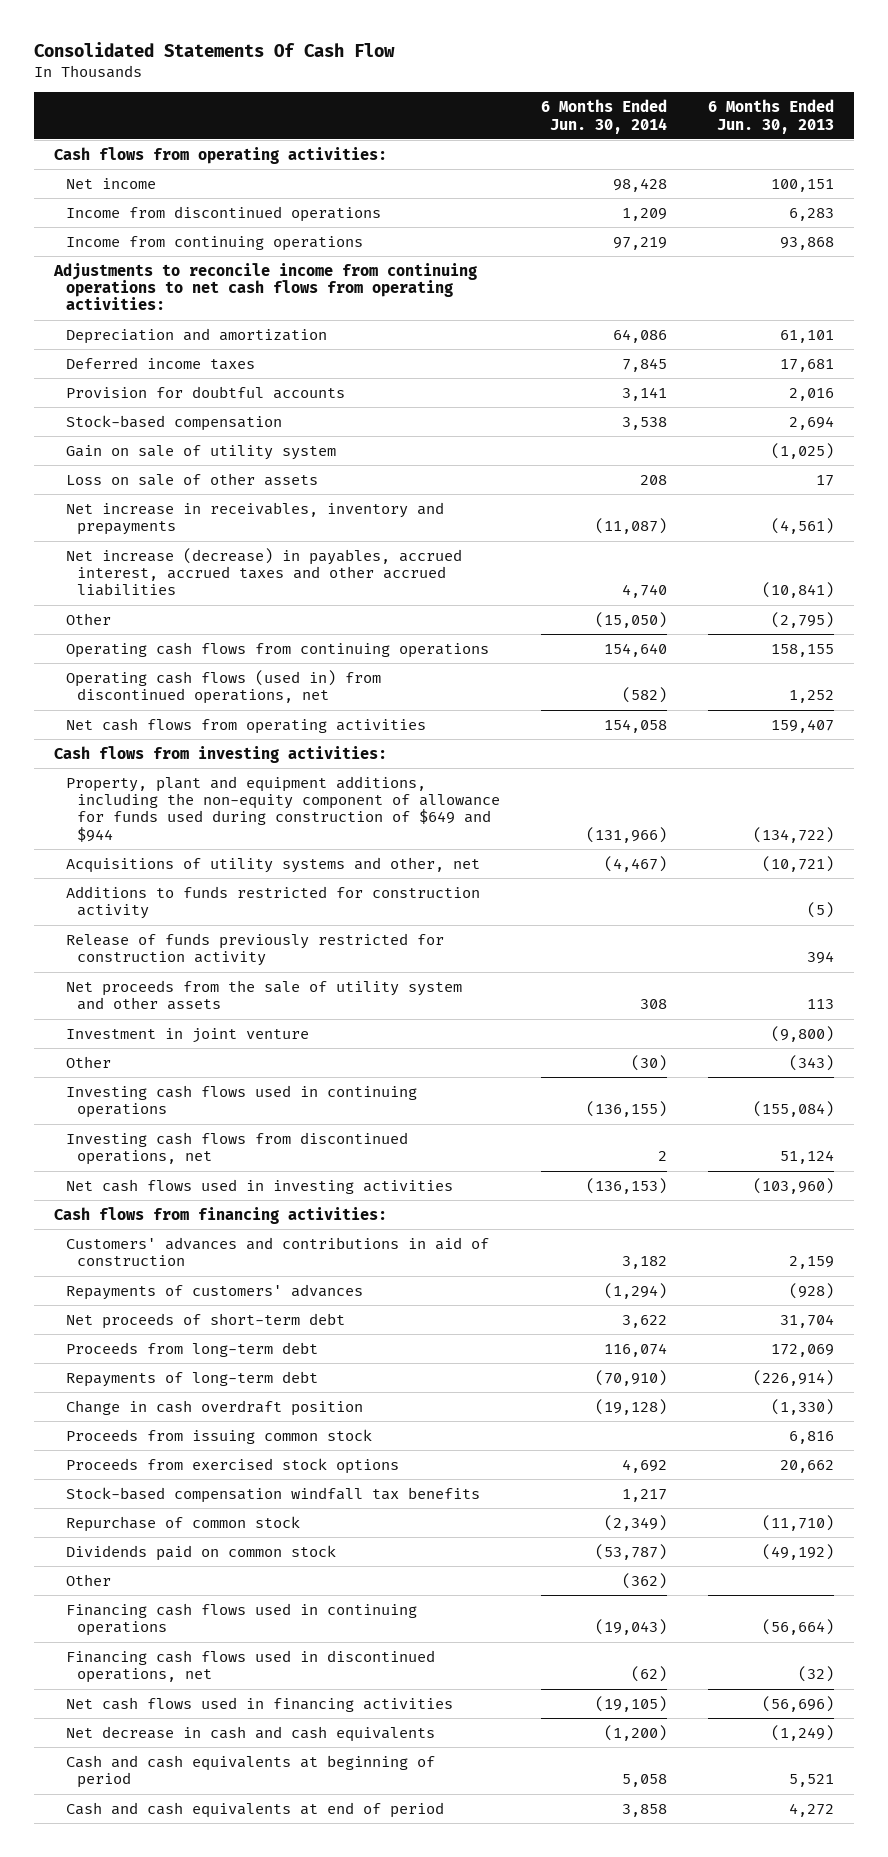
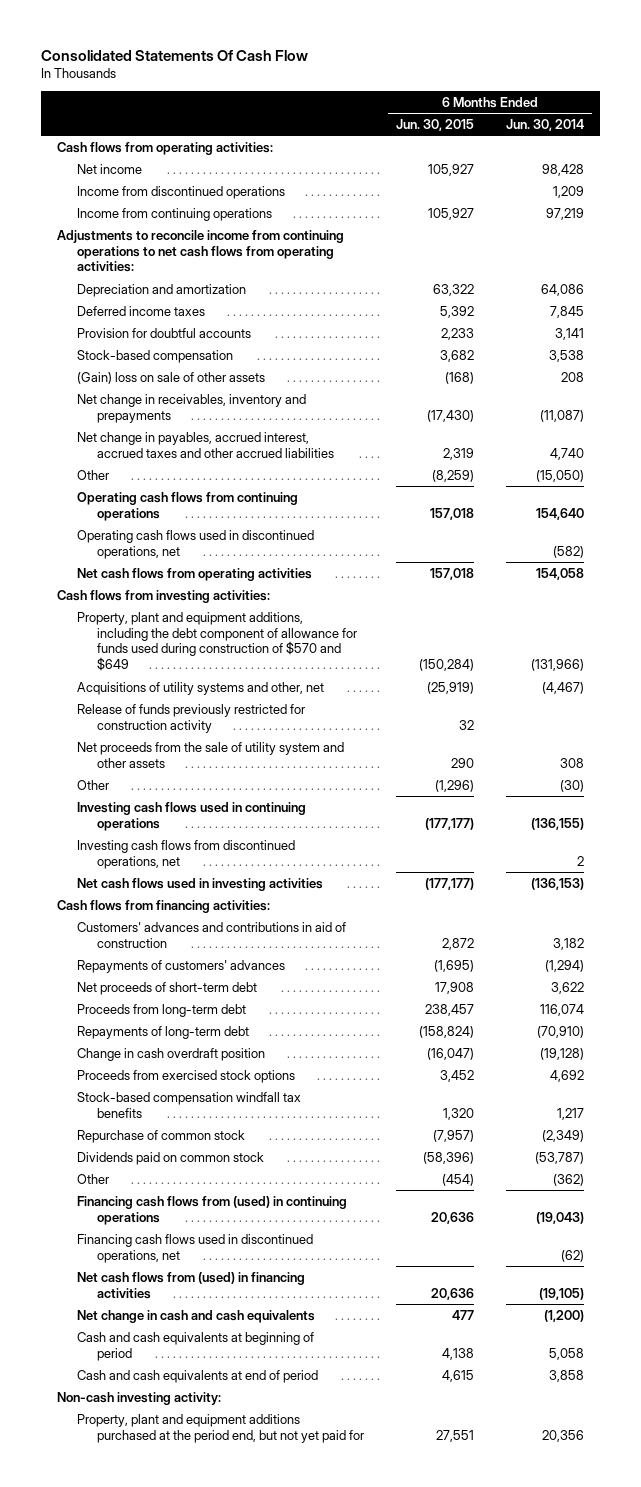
[707,99,834,134] 6 Months Ended Jun. 30, 2013 -> none
none -> [396,118,475,131] Jun. 30, 2015
[65,444,336,460] Gain on sale of utility system -> none
[65,472,318,486] Loss on sale of other assets -> [77,371,266,384] (Gain) loss on sale of other assets
[65,501,444,536] Net increase in receivables, inventory and prepayments -> [77,393,307,423] Net change in receivables, inventory and prepayments
[65,547,462,597] Net increase (decrease) in payables, accrued interest, accrued taxes and other accrued liabilities -> [77,431,334,458] Net change in payables, accrued interest, accrued taxes and other accrued liabilities
[65,669,381,705] Operating cash flows (used in) from discontinued operations, net -> [77,529,315,559] Operating cash flows used in discontinued operations, net
[65,775,501,842] Property, plant and equipment additions, including the non-equity component of allowance for funds used during construction of $649 and $944 -> [77,611,357,672] Property, plant and equipment additions, including the debt component of allowance for funds used during construction of $570 and $649
[65,885,480,920] Additions to funds restricted for construction activity -> none
[65,1027,309,1043] Investment in joint venture -> none
[65,1428,372,1444] Proceeds from issuing common stock -> none
[65,1602,417,1637] Financing cash flows used in continuing operations -> [77,1195,348,1225] Financing cash flows from (used) in continuing operations
[65,1696,453,1712] Net cash flows used in financing activities -> [77,1271,306,1299] Net cash flows from (used) in financing activities
[65,1725,435,1742] Net decrease in cash and cash equivalents -> [77,1309,316,1323] Net change in cash and cash equivalents
none -> [57,1391,222,1405] Non-cash investing activity:
none -> [77,1413,364,1443] Property, plant and equipment additions purchased at the period end, but not yet paid for

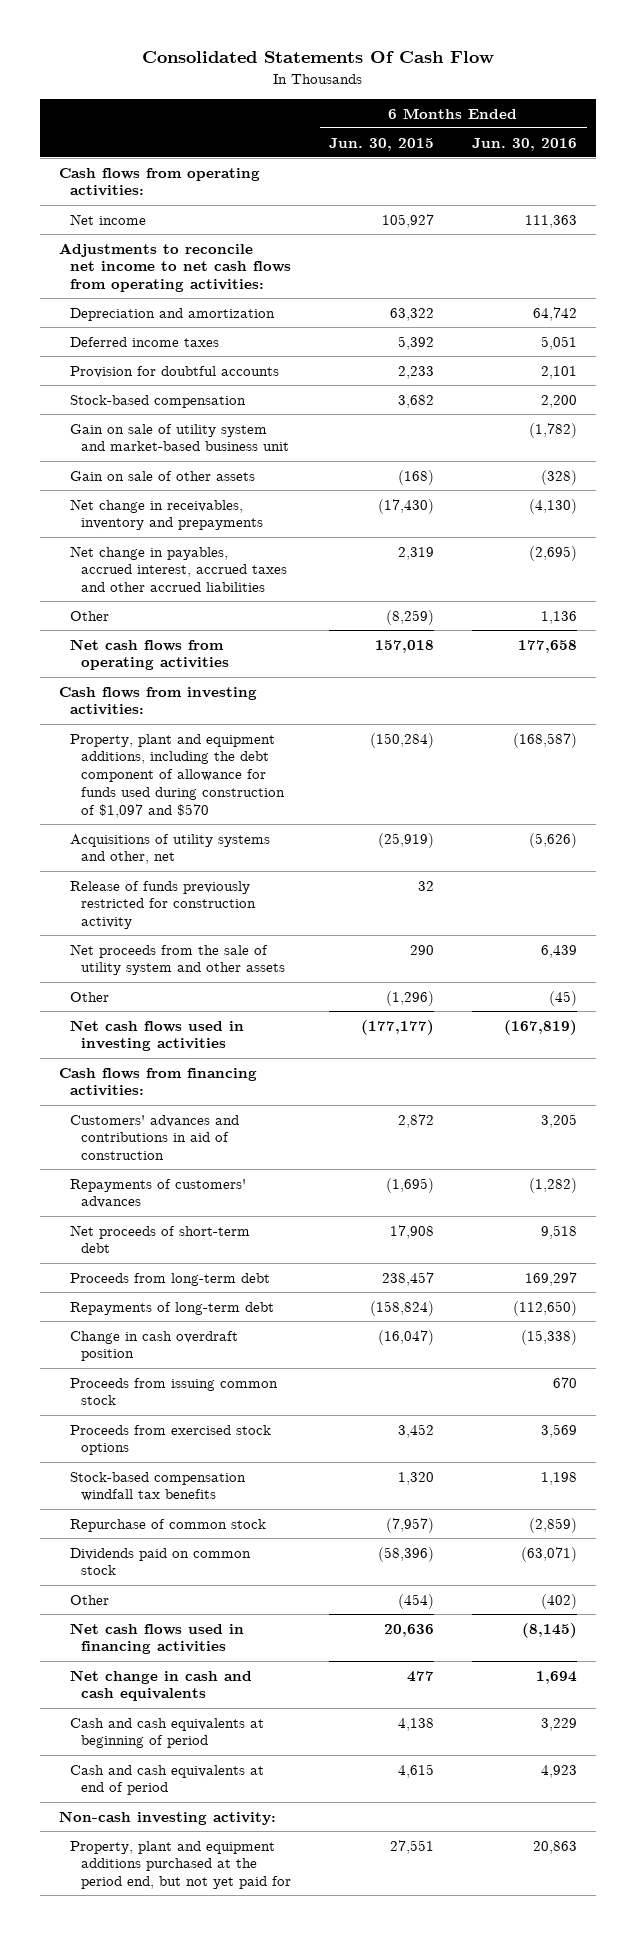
[506,118,585,131] Jun. 30, 2014 -> none
none -> [472,137,578,151] Jun. 30, 2016
[77,185,286,199] Income from discontinued operations -> none
[77,207,273,221] Income from continuing operations -> none
[57,229,345,273] Adjustments to reconcile income from continuing operations to net cash flows from operating activities: -> [59,242,291,293] Adjustments to reconcile net income to net cash flows from operating activities:
none -> [69,423,289,452] Gain on sale of utility system and market-based business unit
[77,371,266,384] (Gain) loss on sale of other assets -> [69,470,255,481] Gain on sale of other assets
[77,491,299,521] Operating cash flows from continuing operations -> none
[77,529,315,559] Operating cash flows used in discontinued operations, net -> none
[77,611,357,672] Property, plant and equipment additions, including the debt component of allowance for funds used during construction of $570 and $649 -> [69,733,285,818] Property, plant and equipment additions, including the debt component of allowance for funds used during construction of $1,097 and $570
[77,801,307,831] Investing cash flows used in continuing operations -> none
[77,839,296,869] Investing cash flows from discontinued operations, net -> none
none -> [69,1377,278,1406] Proceeds from issuing common stock
[77,1233,314,1263] Financing cash flows used in discontinued operations, net -> none
[77,1271,306,1299] Net cash flows from (used) in financing activities -> none
[77,1195,348,1225] Financing cash flows from (used) in continuing operations -> [69,1622,244,1655] Net cash flows used in financing activities

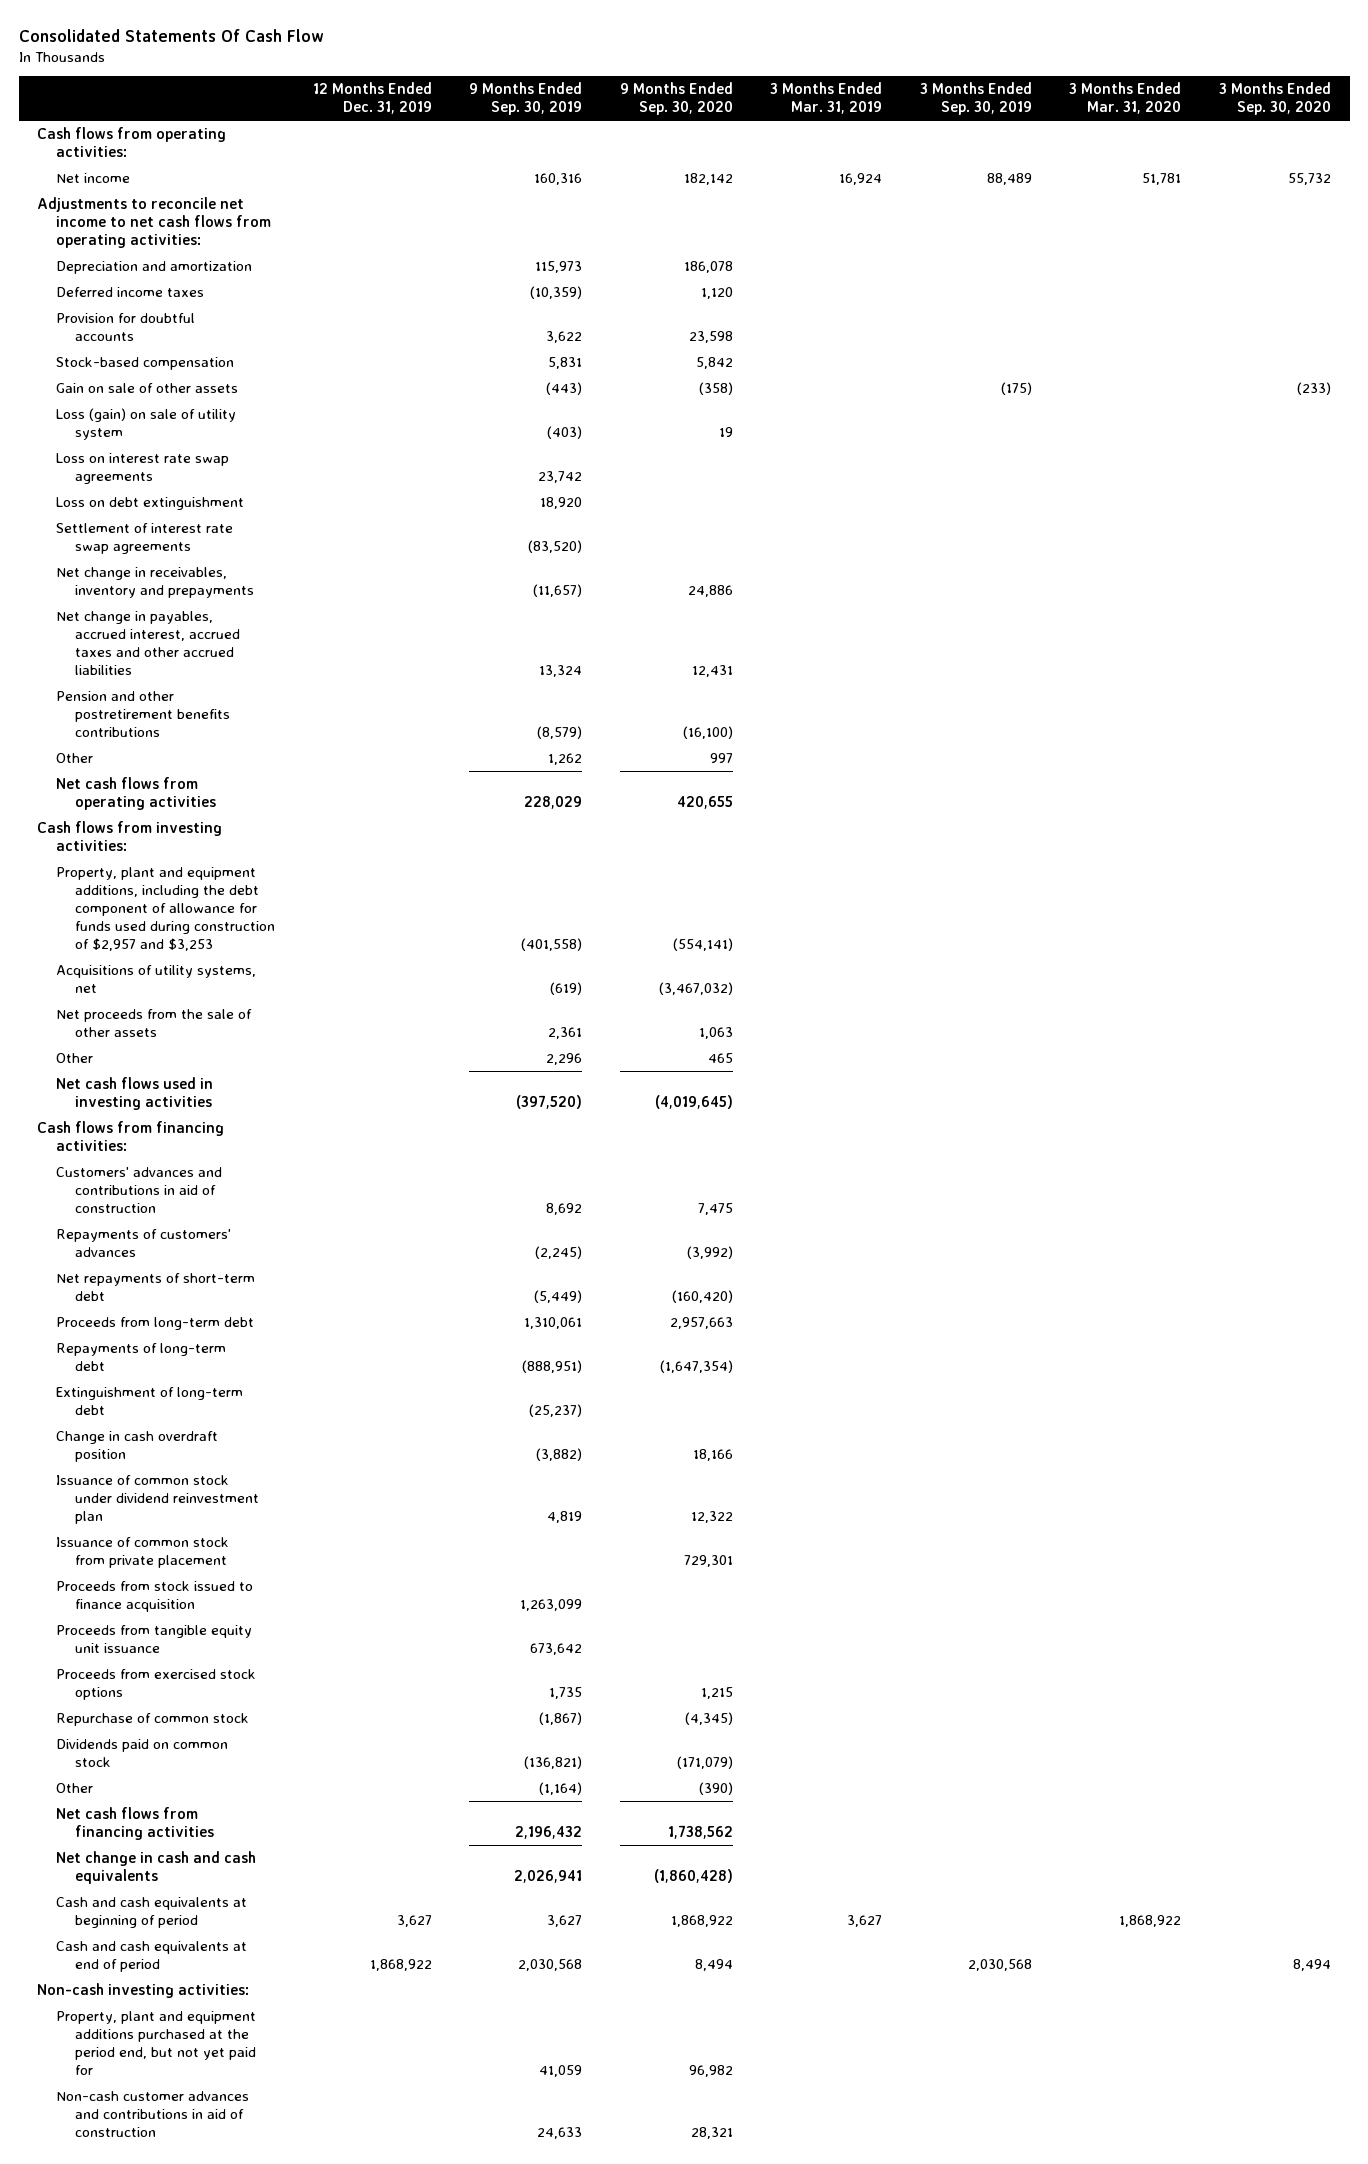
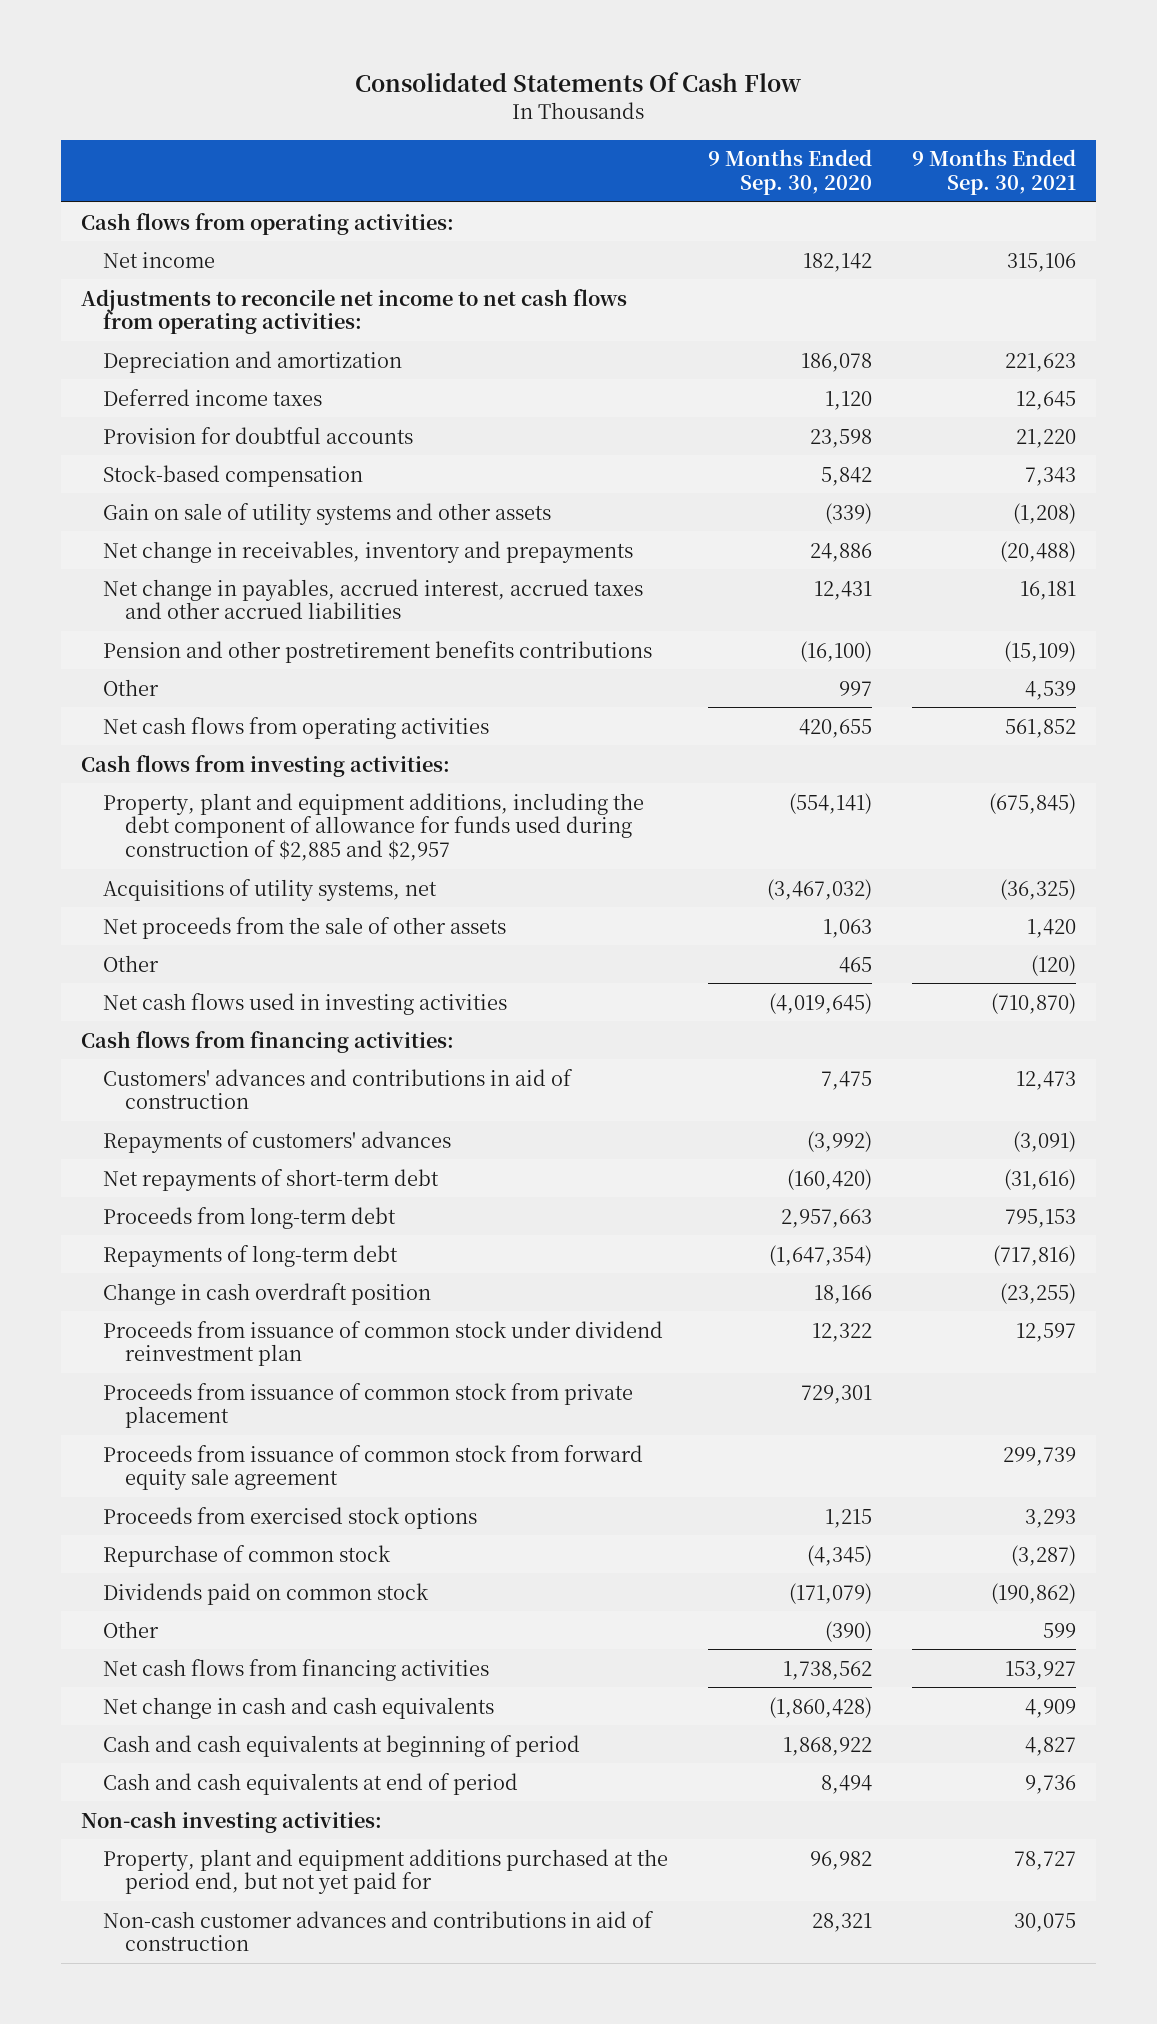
[312,82,432,115] 12 Months Ended Dec. 31, 2019 -> none
[469,82,583,116] 9 Months Ended Sep. 30, 2019 -> none
[770,82,883,115] 3 Months Ended Mar. 31, 2019 -> none
[919,82,1032,116] 3 Months Ended Sep. 30, 2019 -> none
[1069,82,1182,115] 3 Months Ended Mar. 31, 2020 -> none
[1218,82,1331,116] 3 Months Ended Sep. 30, 2020 -> none
none -> [911,149,1076,196] 9 Months Ended Sep. 30, 2021
[56,382,239,393] Gain on sale of other assets -> none
[56,452,230,485] Loss on interest rate swap agreements -> none
[56,496,245,510] Loss on debt extinguishment -> none
[56,522,234,555] Settlement of interest rate swap agreements -> none
[56,407,237,441] Loss (gain) on sale of utility system -> [103,502,552,525] Gain on sale of utility systems and other assets
[718,427,733,438] 19 -> [824,502,872,524] (339)
[56,866,276,952] Property, plant and equipment additions, including the debt component of allowance for funds used during construction of $2,957 and $3,253 -> [103,792,645,862] Property, plant and equipment additions, including the debt component of allowance for funds used during construction of $2,885 and $2,957
[56,1386,244,1416] Extinguishment of long-term debt -> none
[56,1580,254,1613] Proceeds from stock issued to finance acquisition -> none
[56,1624,253,1654] Proceeds from tangible equity unit issuance -> none
[56,1474,260,1525] Issuance of common stock under dividend reinvestment plan -> [103,1320,664,1367] Proceeds from issuance of common stock under dividend reinvestment plan
[56,1536,230,1569] Issuance of common stock from private placement -> [103,1382,634,1429] Proceeds from issuance of common stock from private placement
none -> [103,1444,644,1491] Proceeds from issuance of common stock from forward equity sale agreement

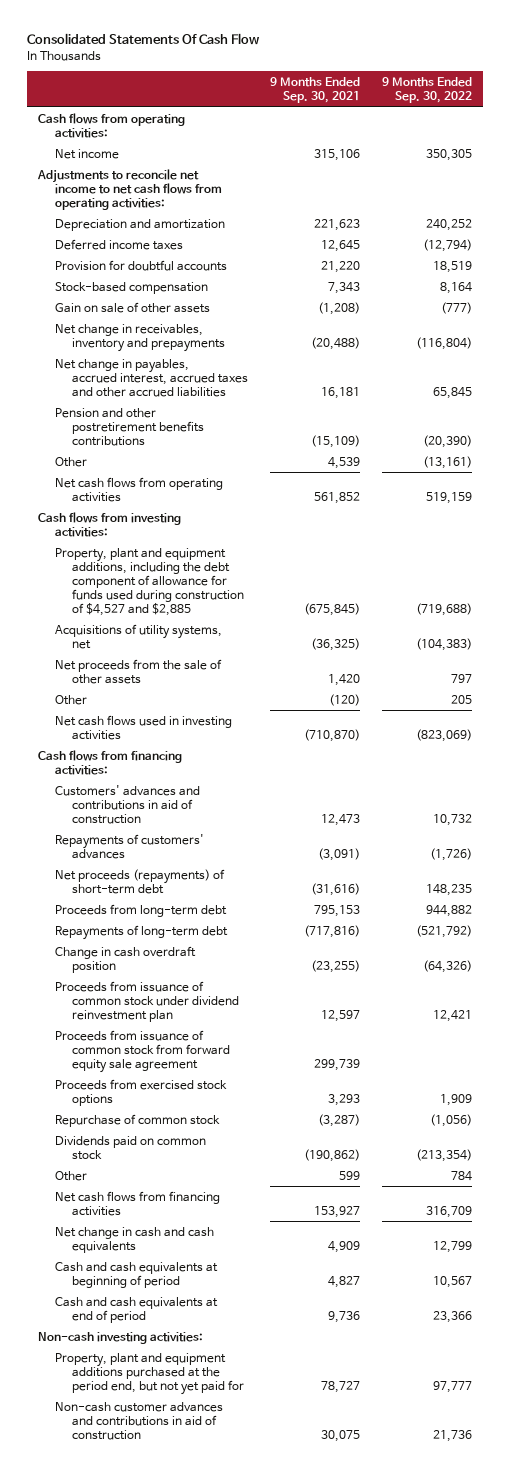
[707,149,872,196] 9 Months Ended Sep. 30, 2020 -> none
none -> [382,77,473,104] 9 Months Ended Sep. 30, 2022
[103,502,552,525] Gain on sale of utility systems and other assets -> [55,301,211,313] Gain on sale of other assets
[103,792,645,862] Property, plant and equipment additions, including the debt component of allowance for funds used during construction of $2,885 and $2,957 -> [55,547,245,616] Property, plant and equipment additions, including the debt component of allowance for funds used during construction of $4,527 and $2,885
[103,1168,440,1191] Net repayments of short-term debt -> [55,868,226,894] Net proceeds (repayments) of short-term debt
[103,1382,634,1429] Proceeds from issuance of common stock from private placement -> none

